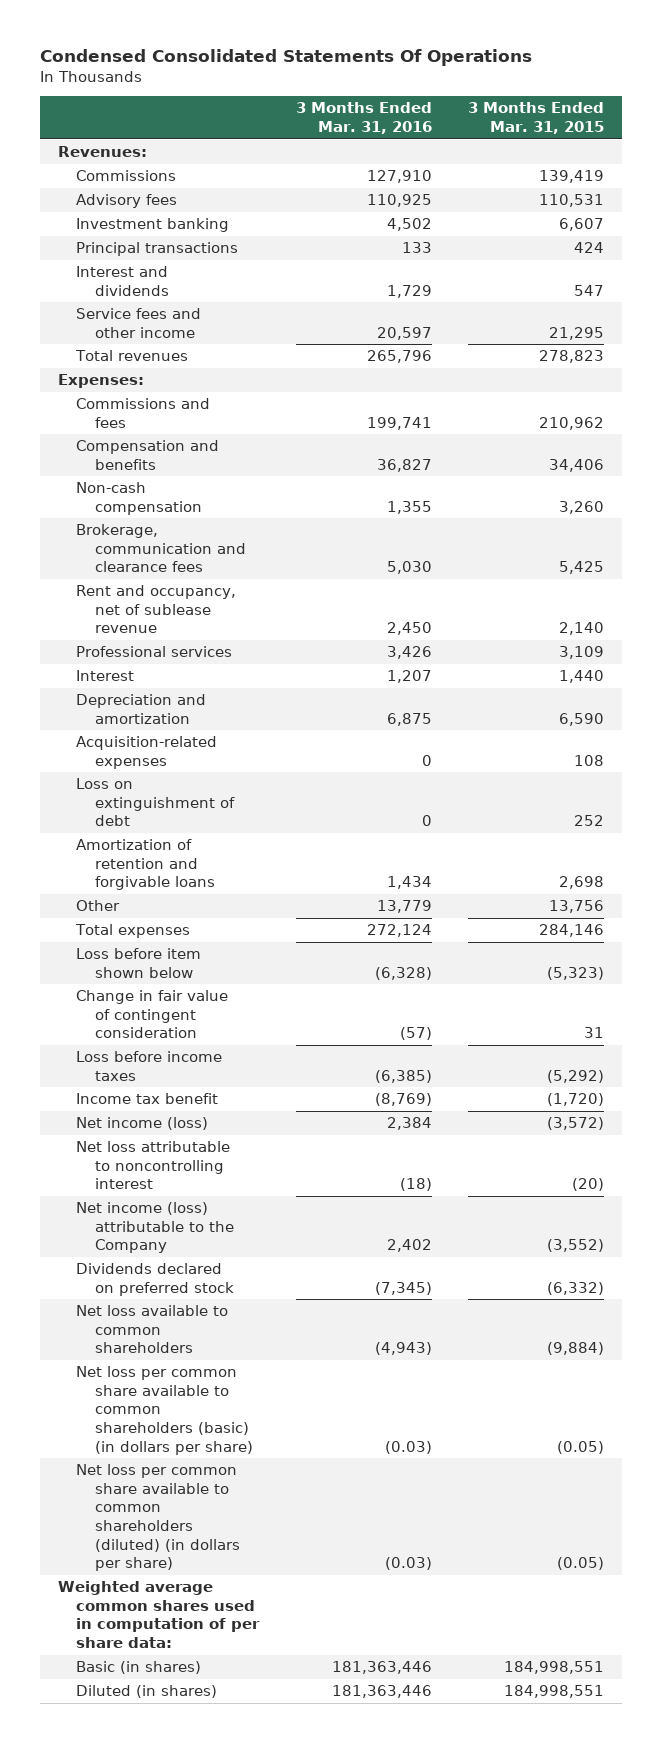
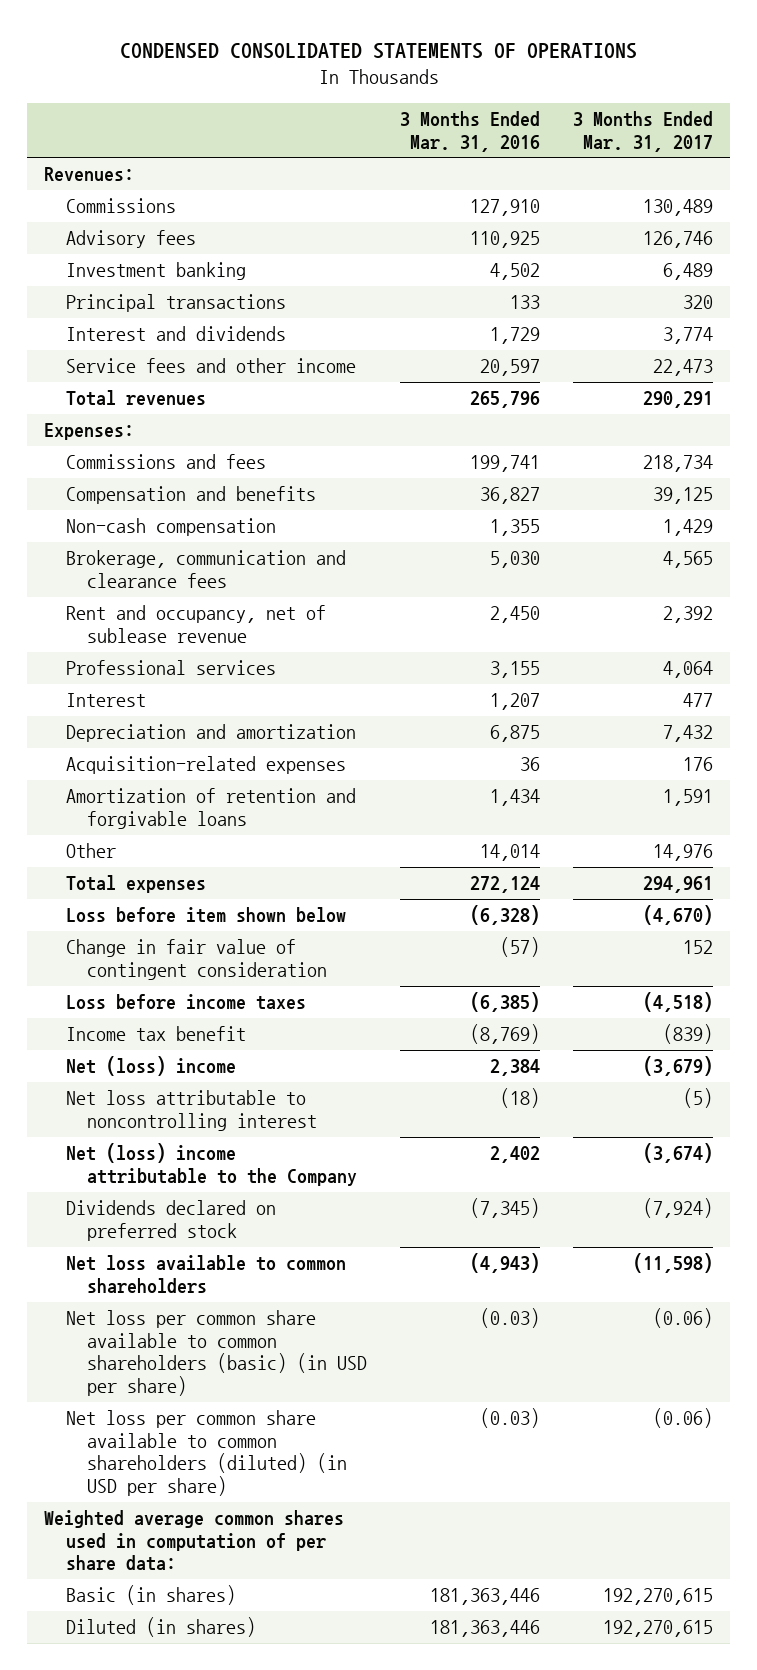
[40,49,533,67] Condensed Consolidated Statements Of Operations -> [119,43,637,60] CONDENSED CONSOLIDATED STATEMENTS OF OPERATIONS
[468,102,605,134] 3 Months Ended Mar. 31, 2015 -> none
none -> [573,110,714,152] 3 Months Ended Mar. 31, 2017
[386,646,432,660] 3,426 -> [490,661,541,679] 3,155
[76,778,235,827] Loss on extinguishment of debt -> none
[421,754,432,766] 0 -> [520,757,541,772] 36
[376,900,432,914] 13,779 -> [480,844,541,862] 14,014
[76,1117,209,1131] Net income (loss) -> [65,1056,236,1077] Net (loss) income
[76,1202,234,1254] Net income (loss) attributable to the Company -> [65,1143,358,1186] Net (loss) income attributable to the Company
[76,1366,253,1455] Net loss per common share available to common shareholders (basic) (in dollars per share) -> [65,1310,368,1396] Net loss per common share available to common shareholders (basic) (in USD per share)
[76,1464,240,1572] Net loss per common share available to common shareholders (diluted) (in dollars per share) -> [65,1410,348,1496] Net loss per common share available to common shareholders (diluted) (in USD per share)

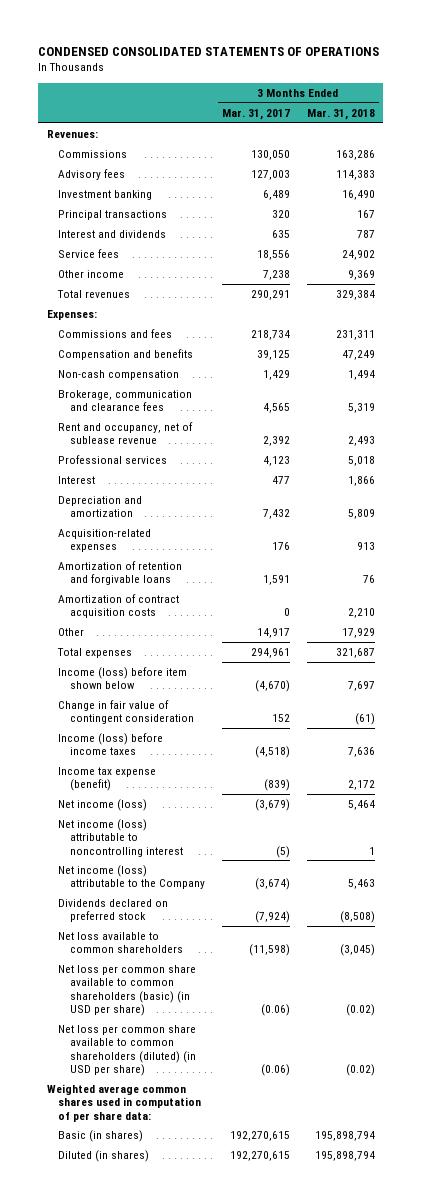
[400,110,541,152] 3 Months Ended Mar. 31, 2016 -> none
none -> [306,108,375,120] Mar. 31, 2018
[643,199,714,217] 130,489 -> [250,150,290,161] 130,050
[643,231,714,249] 126,746 -> [250,170,290,181] 127,003
[663,327,714,345] 3,774 -> [271,230,290,239] 635
[65,358,356,374] Service fees and other income -> [58,249,120,259] Service fees
[653,359,714,377] 22,473 -> [256,250,290,261] 18,556
none -> [58,270,125,279] Other income
[663,661,714,679] 4,064 -> [262,456,290,467] 4,123
none -> [58,594,180,619] Amortization of contract acquisition costs
[653,844,714,862] 14,976 -> [256,628,290,639] 14,917
[65,907,346,924] Loss before item shown below -> [58,667,188,690] Income (loss) before item shown below
[65,994,306,1011] Loss before income taxes -> [58,733,164,756] Income (loss) before income taxes
[65,1026,246,1042] Income tax benefit -> [58,767,157,792] Income tax expense (benefit)
[65,1056,236,1077] Net (loss) income -> [58,799,148,812] Net income (loss)
[65,1090,318,1131] Net loss attributable to noncontrolling interest -> [58,819,183,857] Net income (loss) attributable to noncontrolling interest
[65,1143,358,1186] Net (loss) income attributable to the Company -> [58,865,205,890] Net income (loss) attributable to the Company

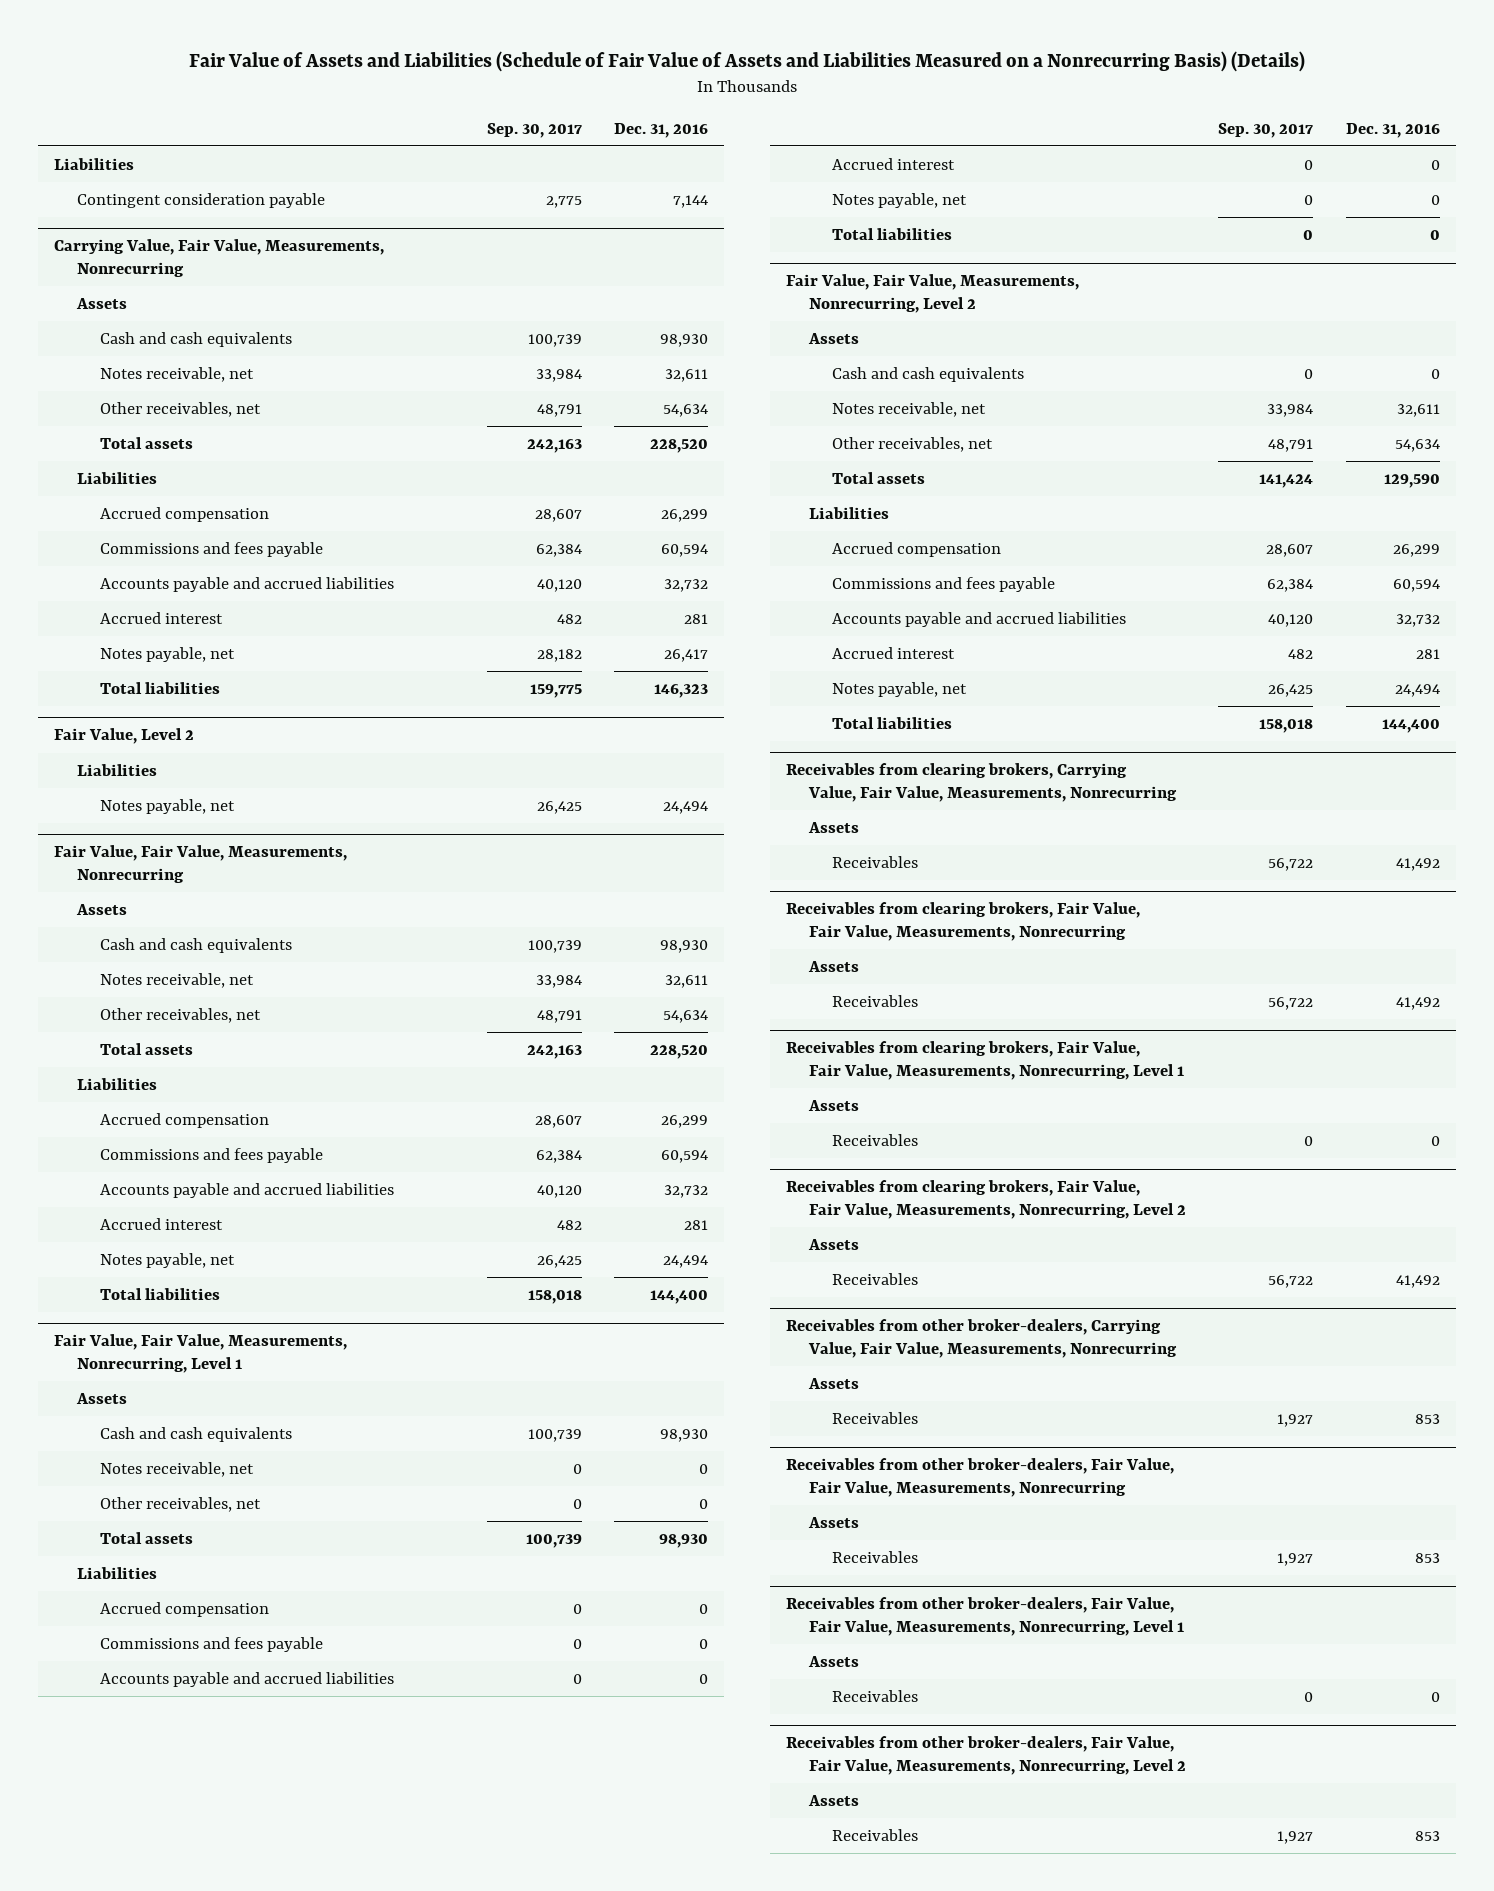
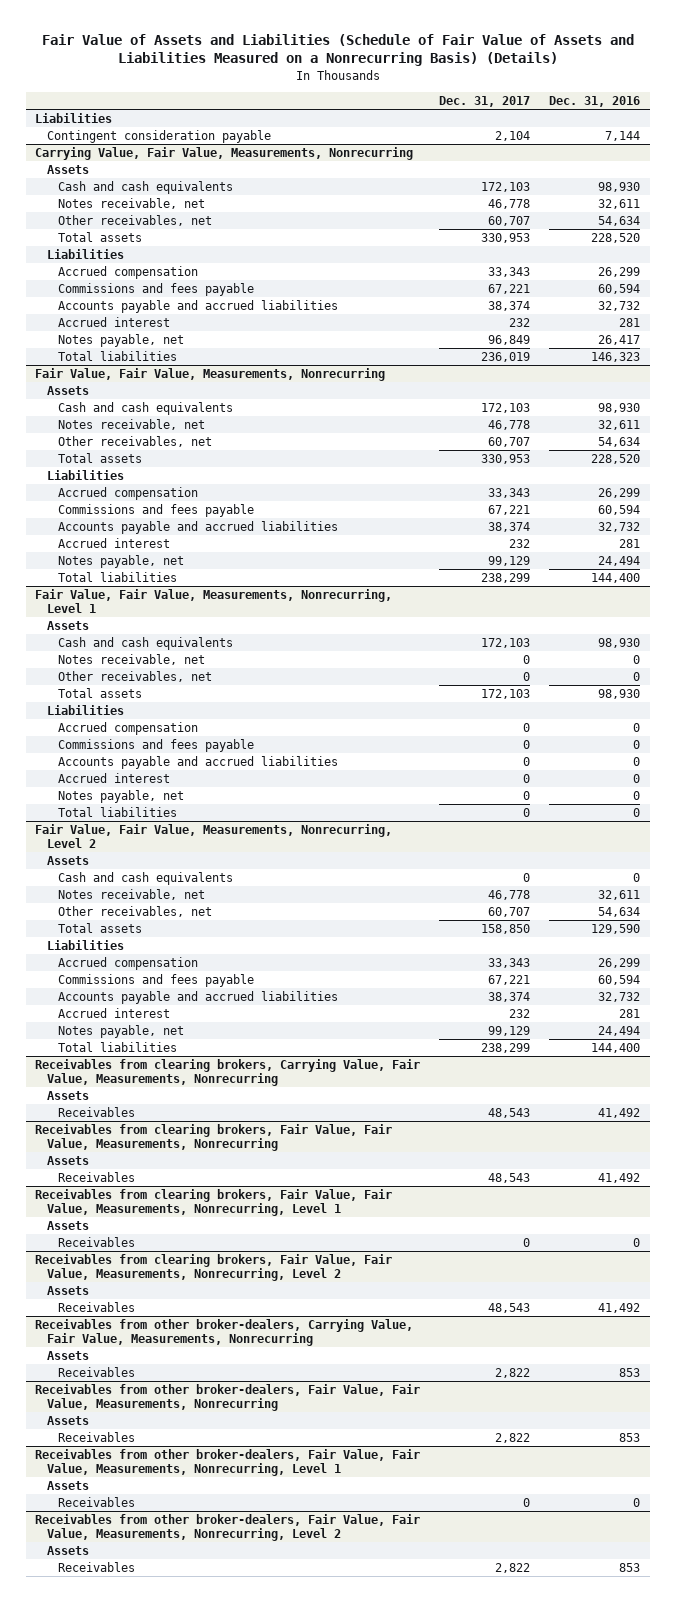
[486,122,582,138] Sep. 30, 2017 -> none
none -> [439,96,531,108] Dec. 31, 2017
[54,728,195,745] Fair Value, Level 2 -> none
[77,763,158,776] Liabilities -> none
[100,798,236,814] Notes payable, net -> none

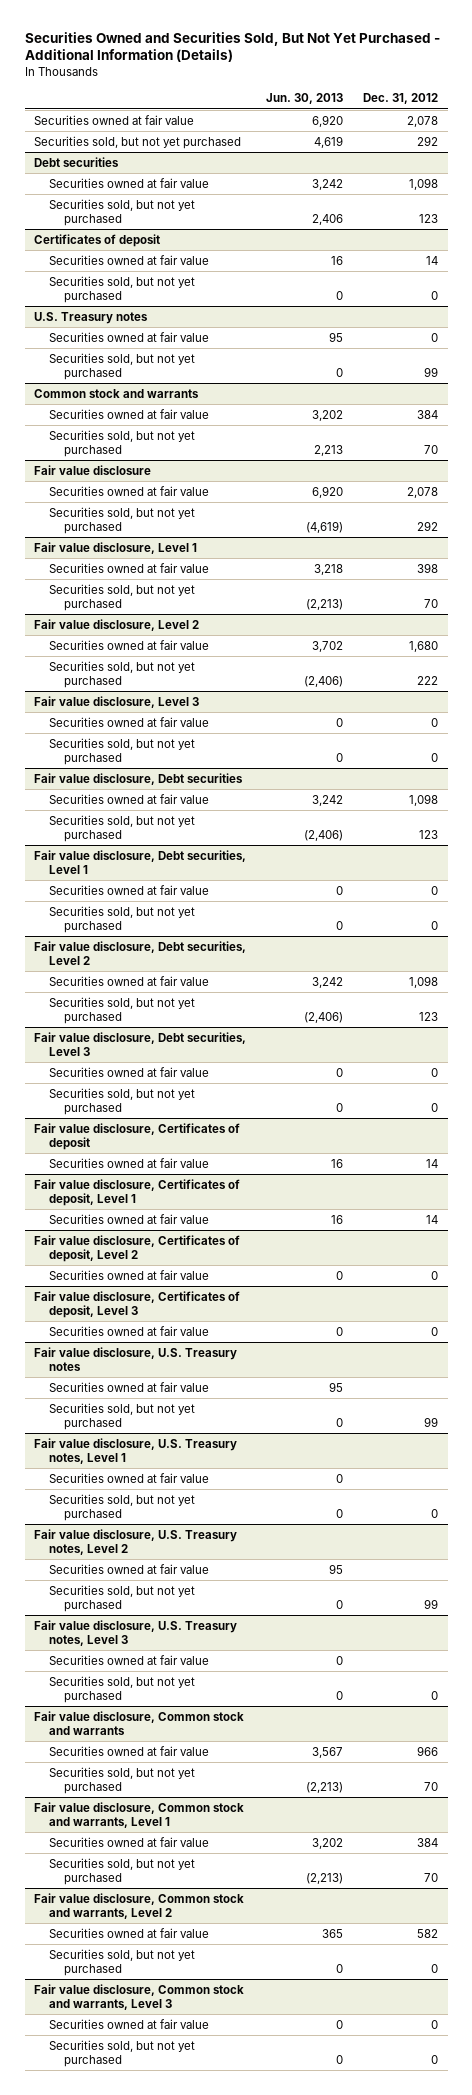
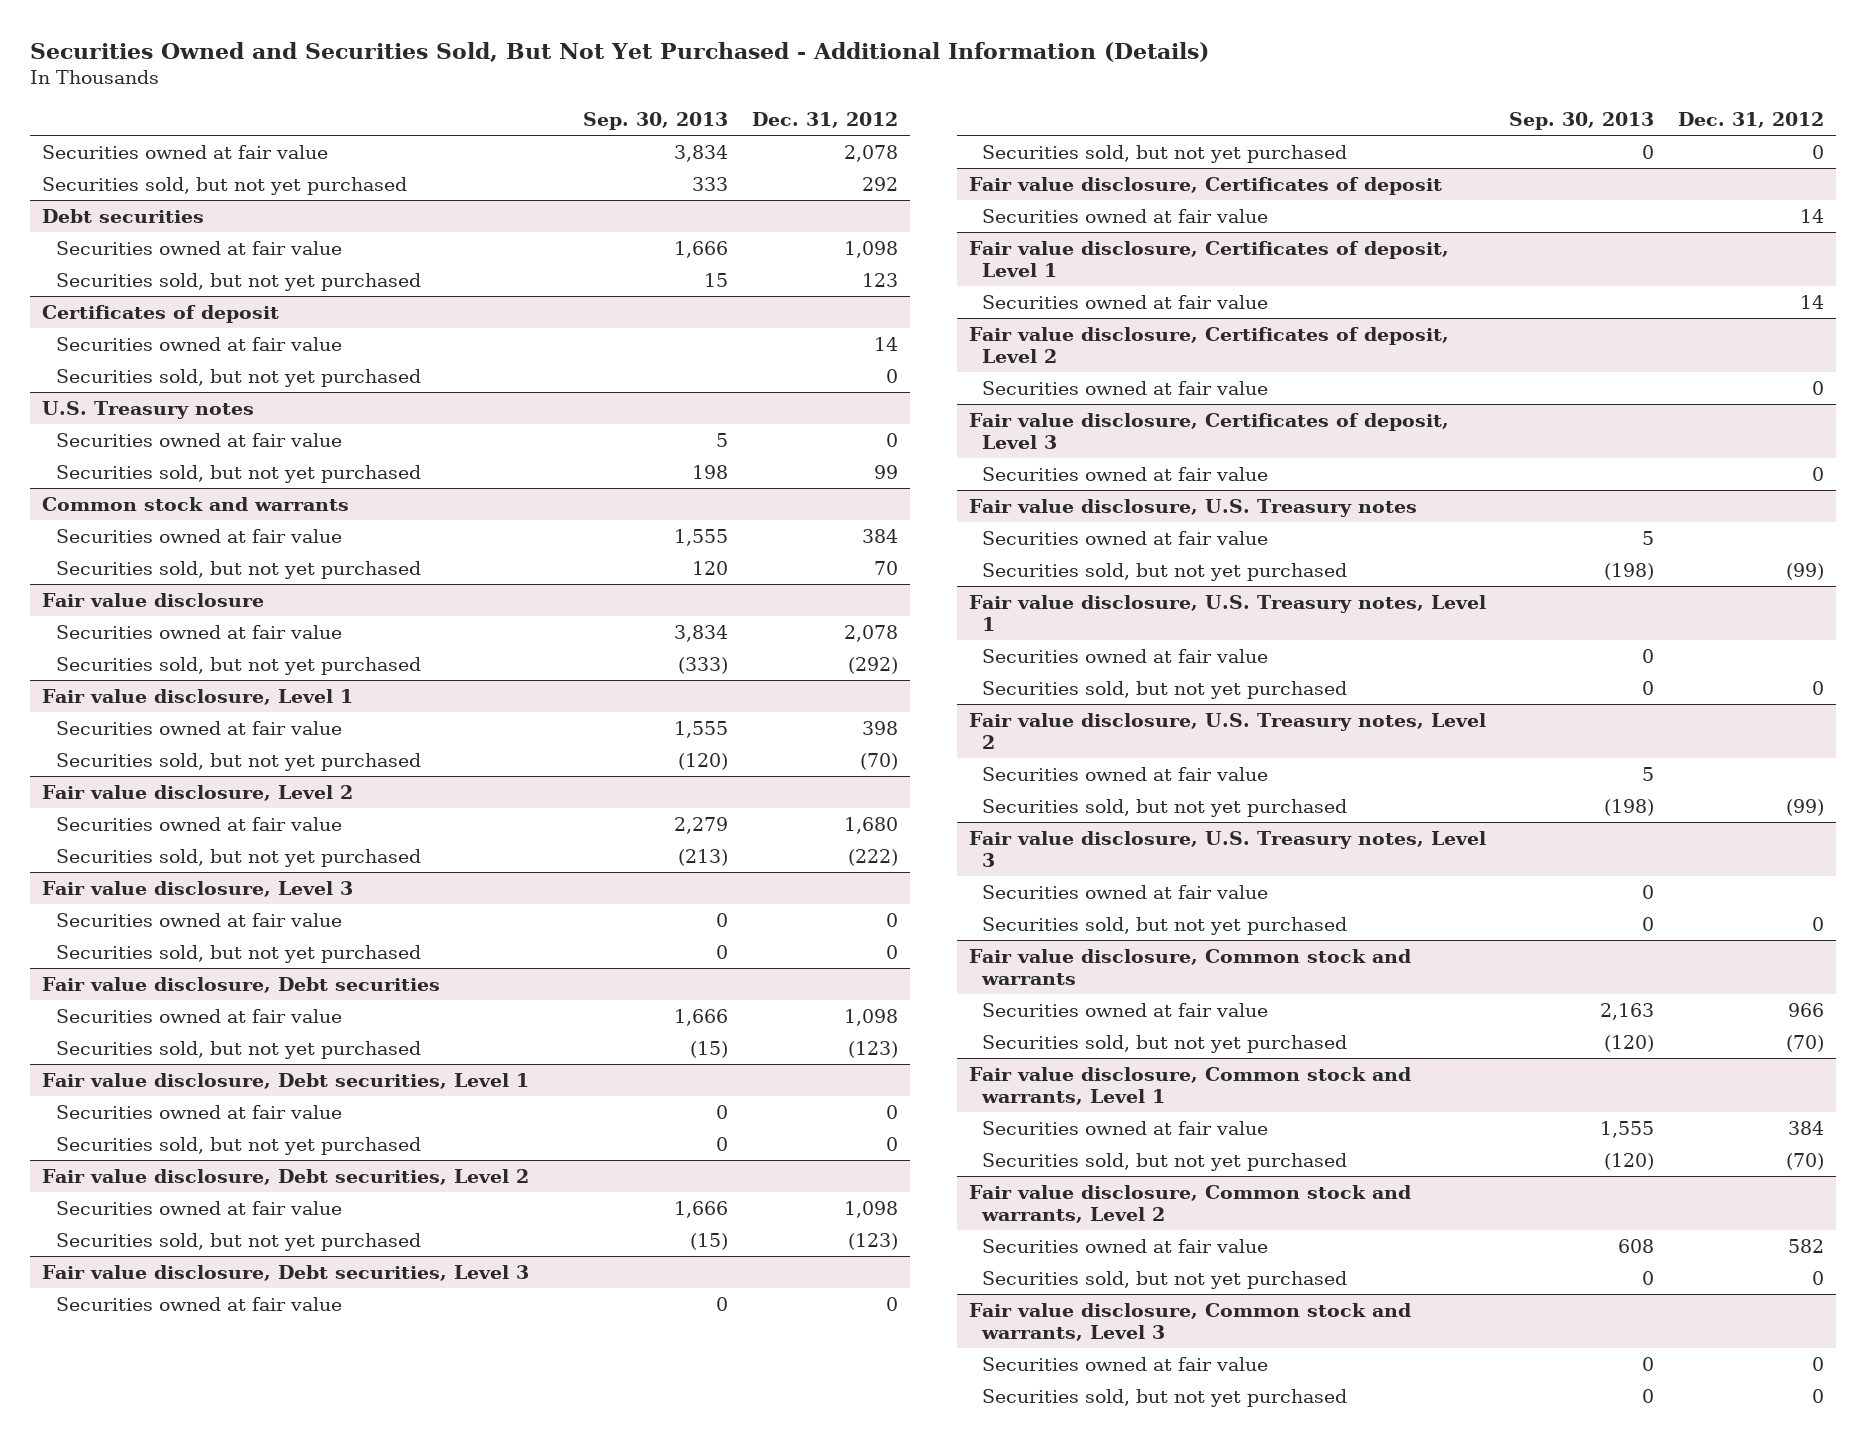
[266,93,344,105] Jun. 30, 2013 -> none
none -> [583,111,729,130] Sep. 30, 2013
[416,520,438,531] 292 -> [848,656,899,674] (292)
[423,598,438,608] 70 -> [860,752,899,770] (70)
[416,675,438,685] 222 -> [848,848,899,866] (222)
[418,829,438,839] 123 -> [848,1040,899,1058] (123)
[418,1011,438,1021] 123 -> [848,1232,899,1250] (123)
[423,1416,438,1427] 99 -> [1786,562,1825,580] (99)
[423,1598,438,1609] 99 -> [1786,798,1825,816] (99)
[423,1781,438,1791] 70 -> [1786,1034,1825,1052] (70)
[423,1872,438,1882] 70 -> [1786,1152,1825,1170] (70)

